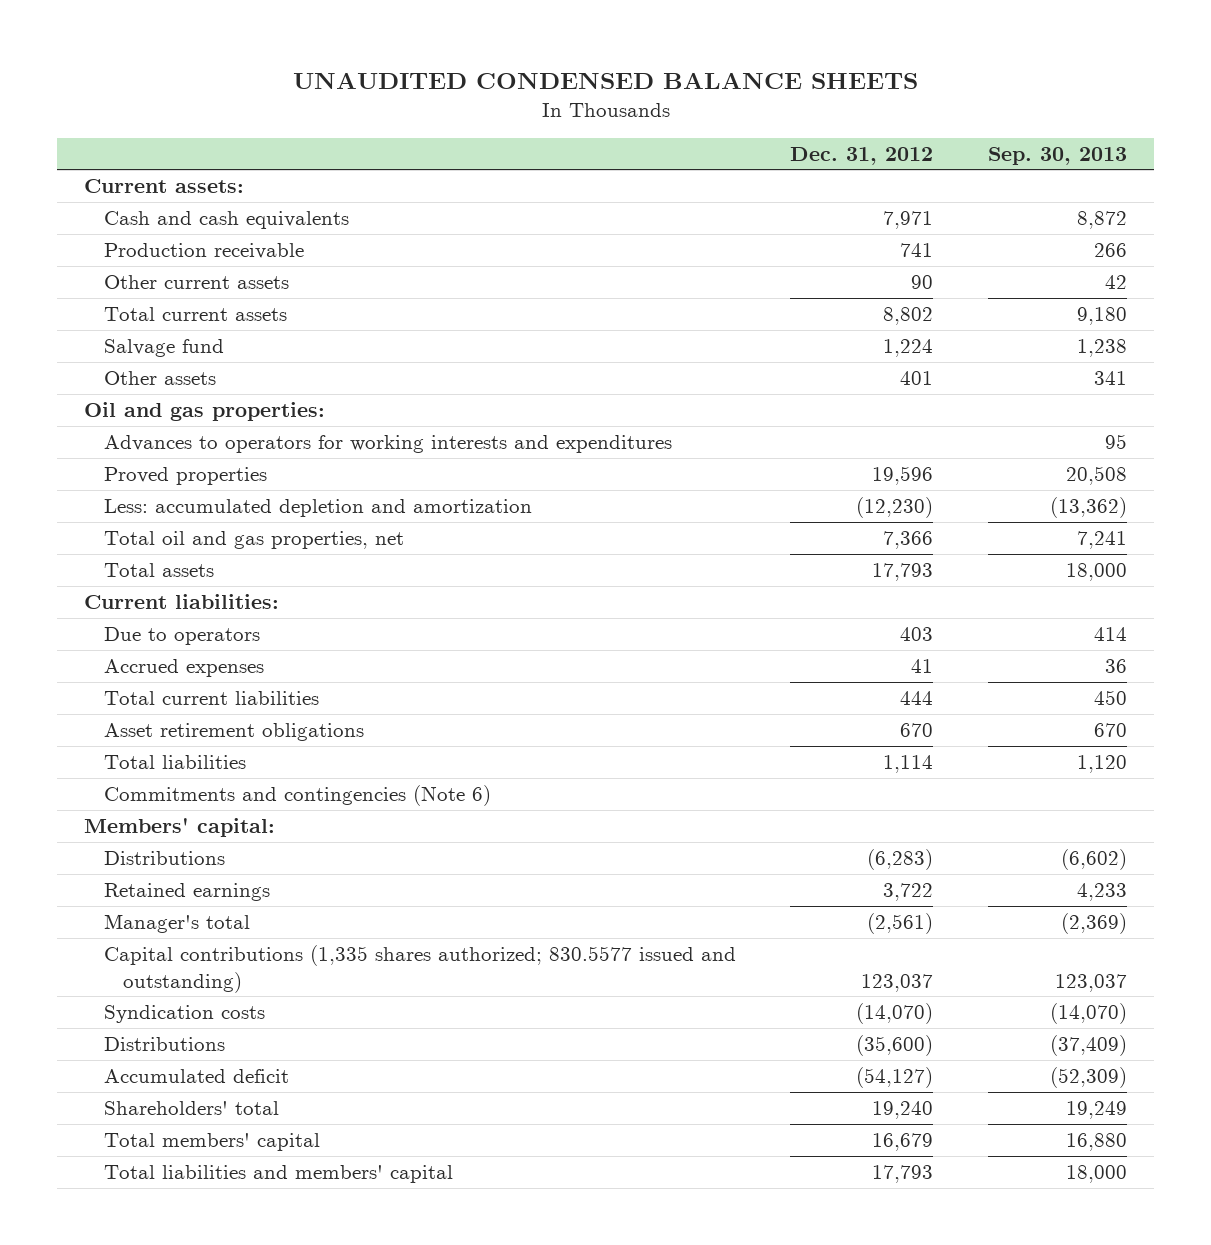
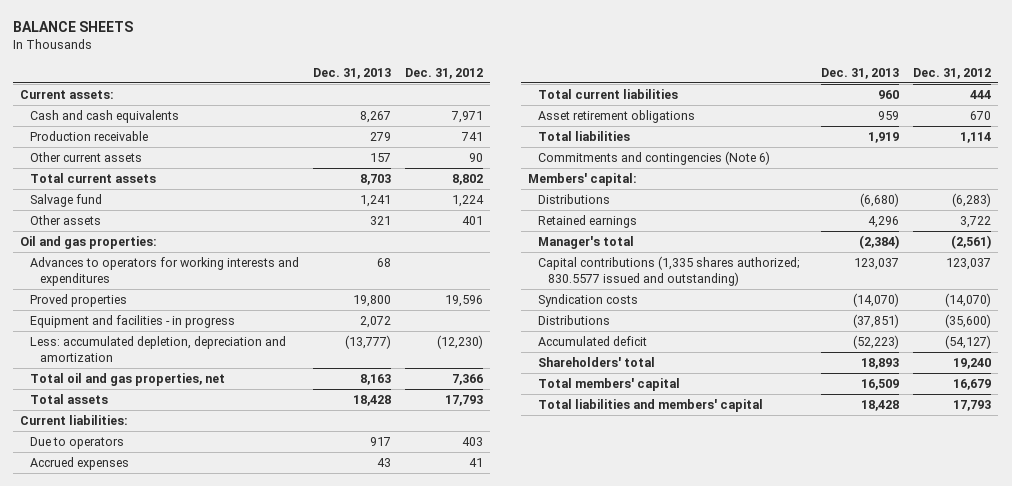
[292,72,918,90] UNAUDITED CONDENSED BALANCE SHEETS -> [13,21,134,33] BALANCE SHEETS
[987,146,1127,165] Sep. 30, 2013 -> none
none -> [313,67,392,79] Dec. 31, 2013
none -> [30,315,236,329] Equipment and facilities - in progress
[103,499,532,518] Less: accumulated depletion and amortization -> [30,336,287,362] Less: accumulated depletion, depreciation and amortization

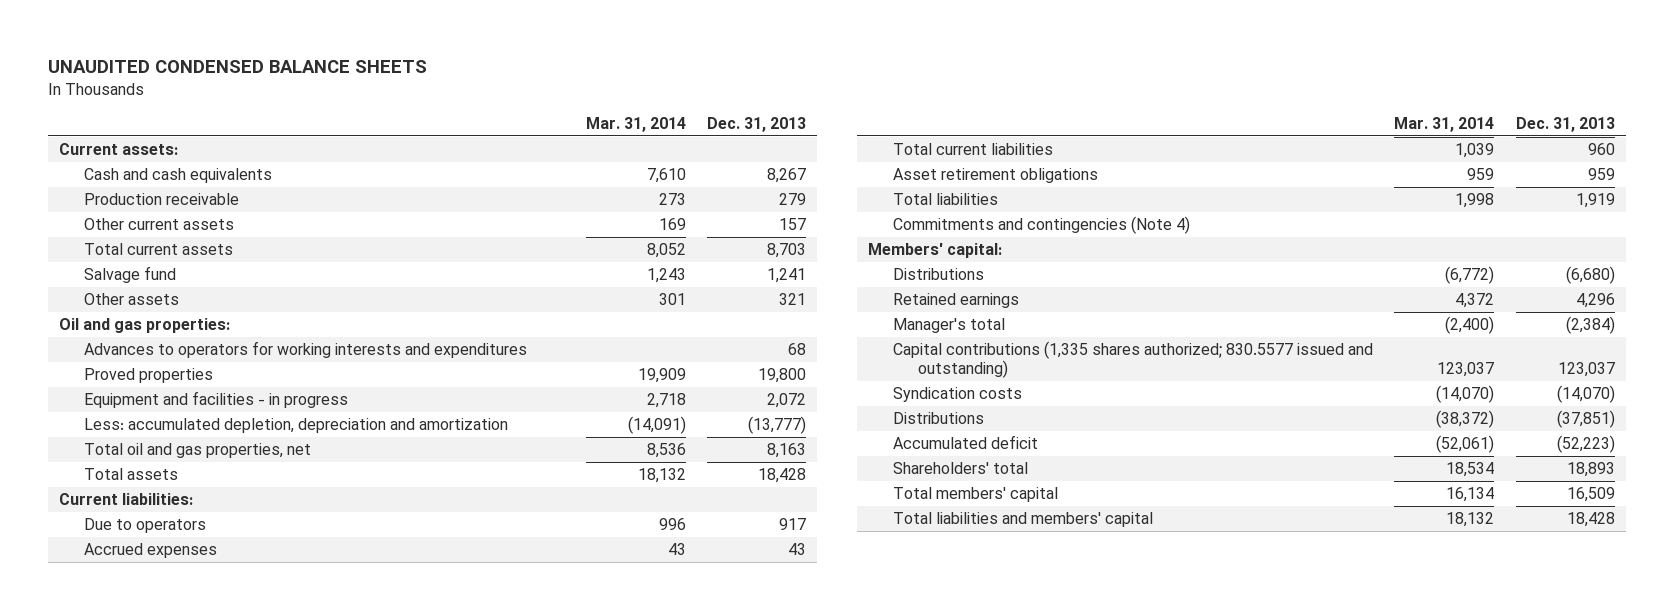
[13,21,134,33] BALANCE SHEETS -> [48,60,428,74] UNAUDITED CONDENSED BALANCE SHEETS
[405,67,484,79] Dec. 31, 2012 -> none
none -> [585,116,686,132] Mar. 31, 2014
[538,151,771,166] Commitments and contingencies (Note 6) -> [892,216,1190,235] Commitments and contingencies (Note 4)

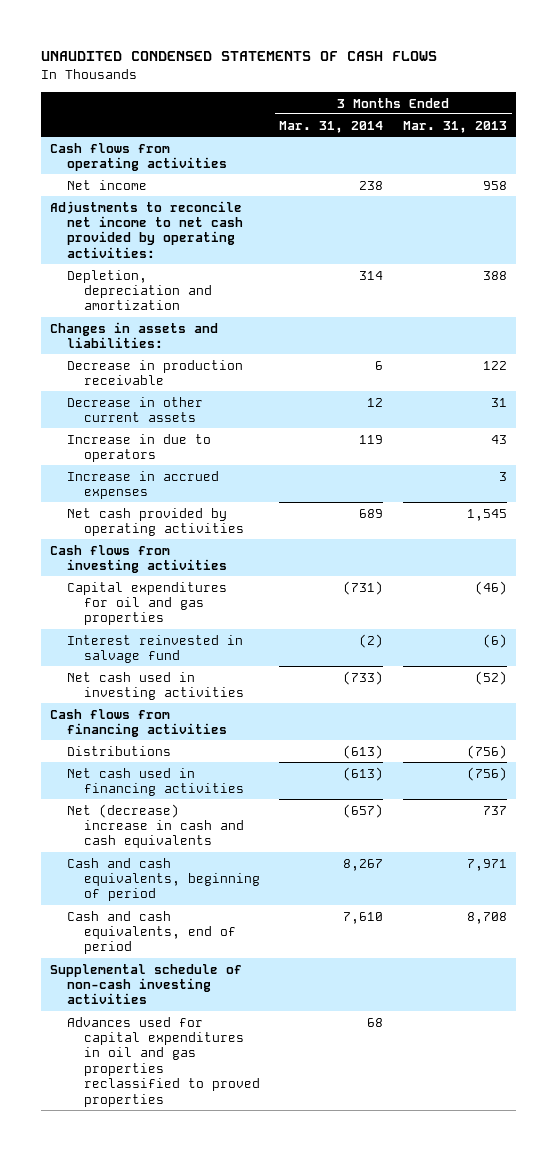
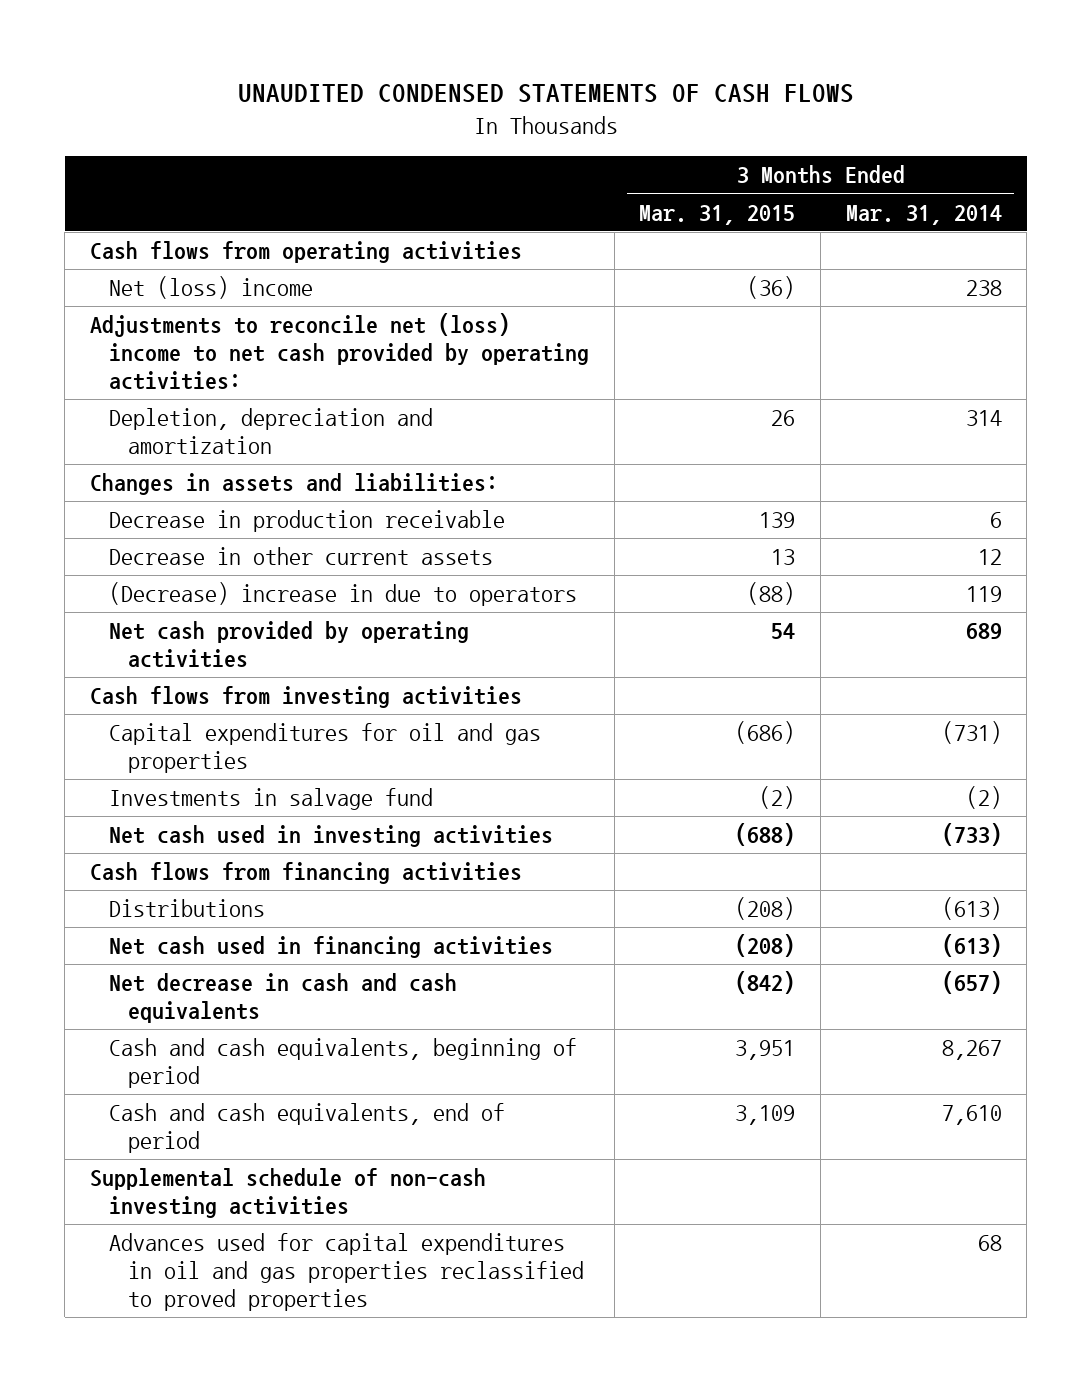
[402,120,507,133] Mar. 31, 2013 -> none
none -> [639,204,796,225] Mar. 31, 2015
[67,179,148,190] Net income -> [108,276,313,300] Net (loss) income
[50,200,244,258] Adjustments to reconcile net income to net cash provided by operating activities: -> [90,313,589,391] Adjustments to reconcile net (loss) income to net cash provided by operating activities:
[67,470,220,500] Increase in accrued expenses -> none
[67,433,212,463] Increase in due to operators -> [108,582,577,607] (Decrease) increase in due to operators
[67,634,244,664] Interest reinvested in salvage fund -> [108,788,433,811] Investments in salvage fund
[67,803,245,849] Net (decrease) increase in cash and cash equivalents -> [108,973,457,1024] Net decrease in cash and cash equivalents

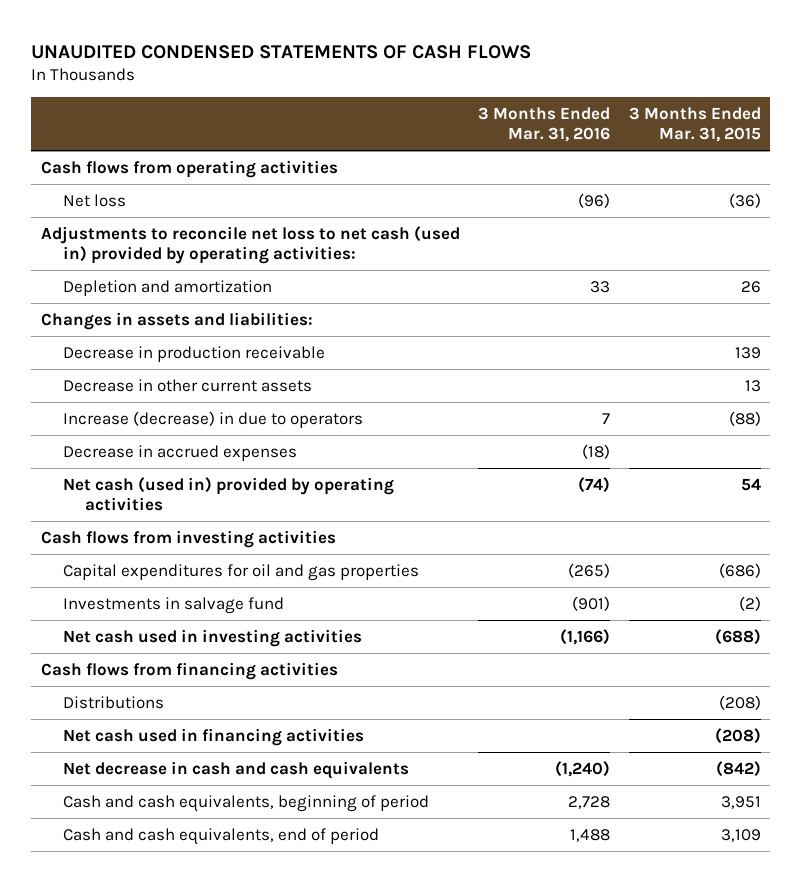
[845,204,1002,225] Mar. 31, 2014 -> none
none -> [478,106,611,143] 3 Months Ended Mar. 31, 2016
[108,276,313,300] Net (loss) income -> [62,193,126,207] Net loss
[90,313,589,391] Adjustments to reconcile net (loss) income to net cash provided by operating activities: -> [40,225,460,265] Adjustments to reconcile net loss to net cash (used in) provided by operating activities:
[108,408,433,455] Depletion, depreciation and amortization -> [62,279,272,296] Depletion and amortization
[108,582,577,607] (Decrease) increase in due to operators -> [62,410,363,428] Increase (decrease) in due to operators
none -> [62,444,297,461] Decrease in accrued expenses
[108,621,469,669] Net cash provided by operating activities -> [62,476,394,512] Net cash (used in) provided by operating activities
[90,1168,487,1219] Supplemental schedule of non-cash investing activities -> none
[108,1233,584,1312] Advances used for capital expenditures in oil and gas properties reclassified to proved properties -> none

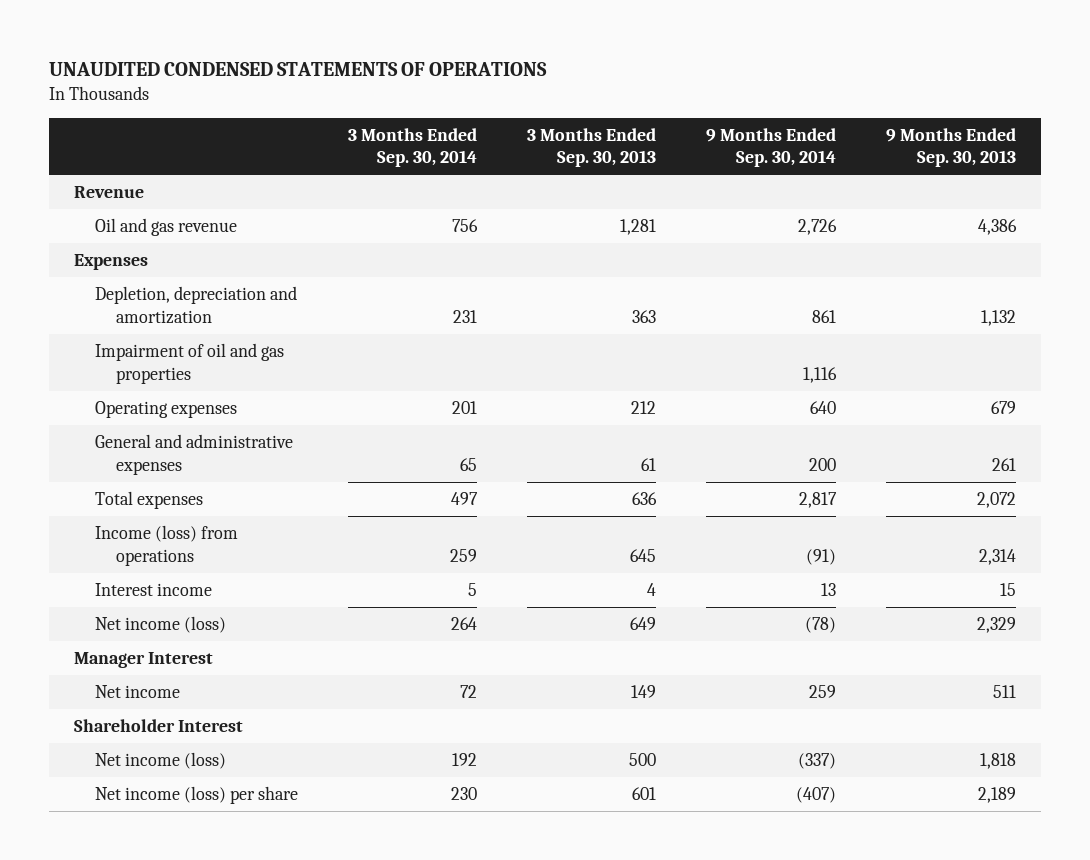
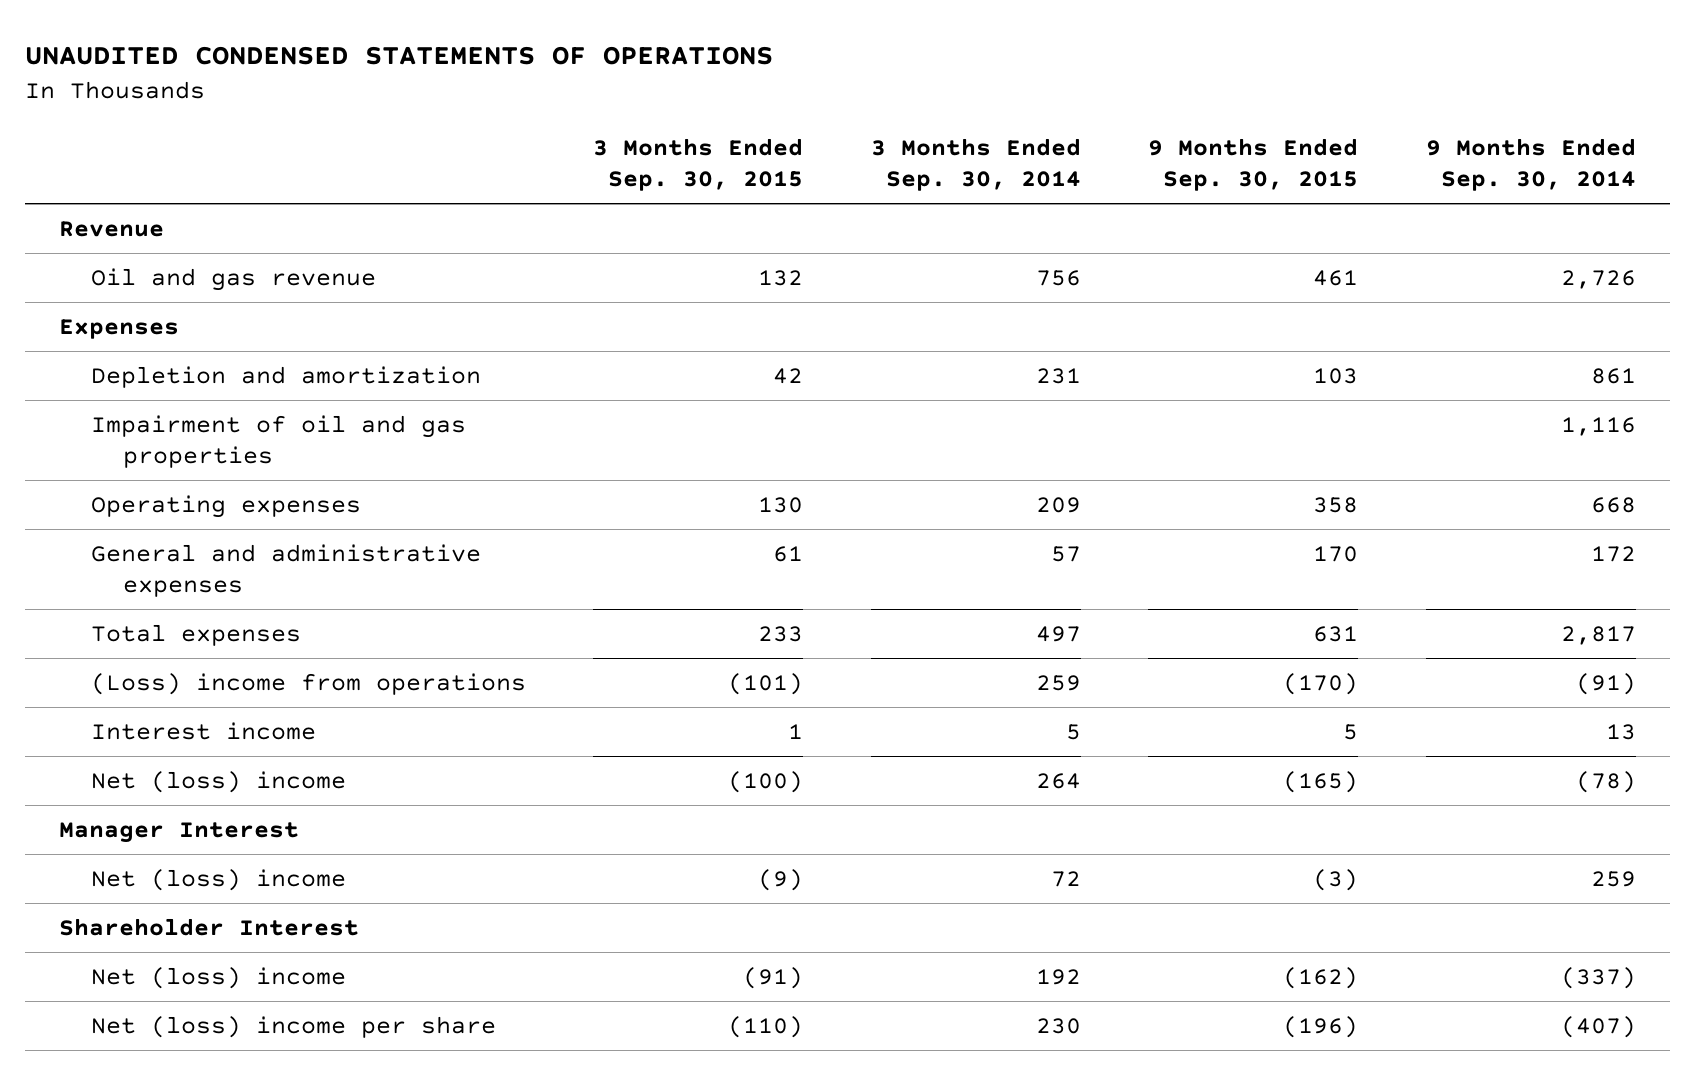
[527,127,657,168] 3 Months Ended Sep. 30, 2013 -> none
[886,127,1017,168] 9 Months Ended Sep. 30, 2013 -> none
none -> [593,138,804,192] 3 Months Ended Sep. 30, 2015
none -> [1148,138,1359,192] 9 Months Ended Sep. 30, 2015
[95,286,298,324] Depletion, depreciation and amortization -> [90,365,481,388] Depletion and amortization
[452,401,478,415] 201 -> [1035,496,1081,513] 209
[810,401,837,415] 640 -> [1591,496,1637,513] 668
[460,457,478,471] 65 -> [1050,545,1081,562] 57
[809,457,837,471] 200 -> [1591,545,1637,562] 172
[95,525,239,566] Income (loss) from operations -> [90,672,526,695] (Loss) income from operations
[95,616,227,634] Net income (loss) -> [90,770,346,793] Net (loss) income
[95,685,181,699] Net income -> [90,868,346,891] Net (loss) income
[95,752,227,770] Net income (loss) -> [90,966,346,989] Net (loss) income
[95,786,299,805] Net income (loss) per share -> [90,1015,496,1038] Net (loss) income per share

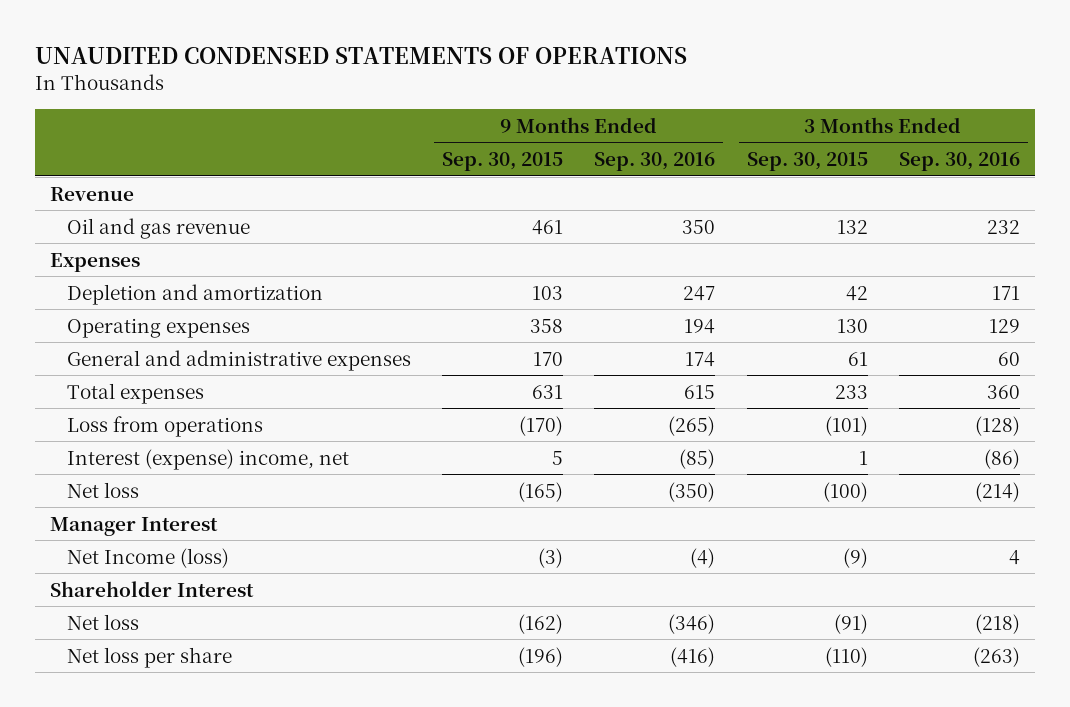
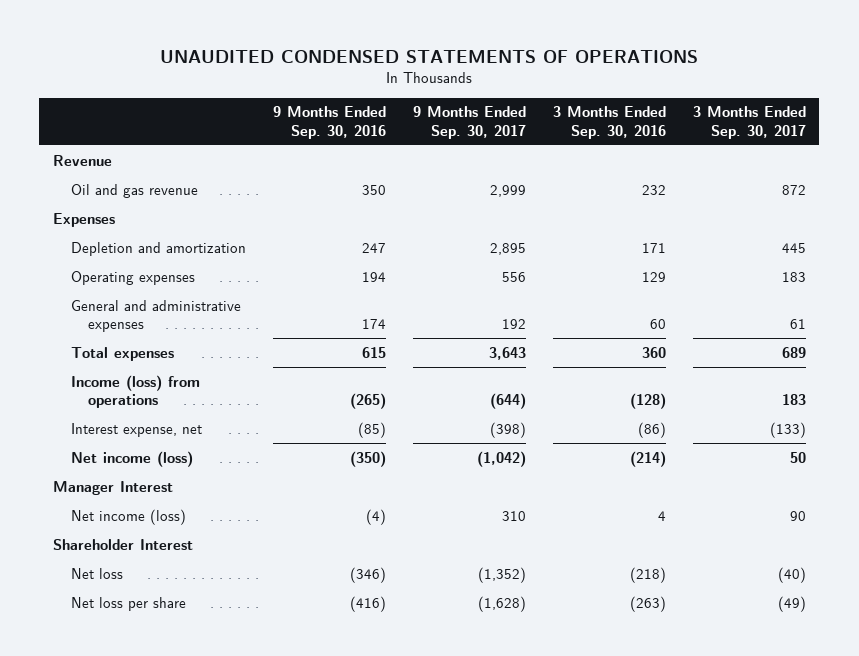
[442,152,564,172] Sep. 30, 2015 -> none
[746,152,868,172] Sep. 30, 2015 -> none
none -> [412,106,526,139] 9 Months Ended Sep. 30, 2017
none -> [692,106,806,139] 3 Months Ended Sep. 30, 2017
[66,415,263,437] Loss from operations -> [70,374,200,408] Income (loss) from operations
[66,448,349,470] Interest (expense) income, net -> [70,422,202,437] Interest expense, net
[66,481,139,498] Net loss -> [70,450,193,467] Net income (loss)
[66,547,229,568] Net Income (loss) -> [70,508,186,525] Net income (loss)

